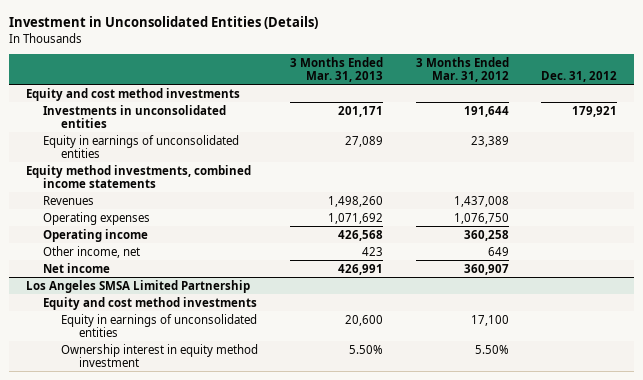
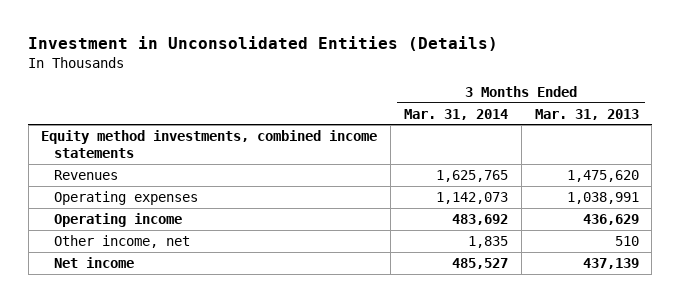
[415,56,509,83] 3 Months Ended Mar. 31, 2012 -> none
[541,71,618,83] Dec. 31, 2012 -> none
none -> [404,108,509,120] Mar. 31, 2014
[25,87,240,101] Equity and cost method investments -> none
[43,104,227,128] Investments in unconsolidated entities -> none
[43,134,240,158] Equity in earnings of unconsolidated entities -> none
[25,279,250,293] Los Angeles SMSA Limited Partnership -> none
[43,296,258,310] Equity and cost method investments -> none
[60,313,257,337] Equity in earnings of unconsolidated entities -> none
[60,343,258,367] Ownership interest in equity method investment -> none
[328,195,384,207] 1,498,260 -> [566,169,639,182] 1,475,620
[328,212,384,224] 1,071,692 -> [566,191,639,204] 1,038,991
[338,229,384,241] 426,568 -> [582,213,639,225] 436,629
[362,246,384,256] 423 -> [614,235,639,246] 510
[338,263,384,275] 426,991 -> [582,257,639,269] 437,139

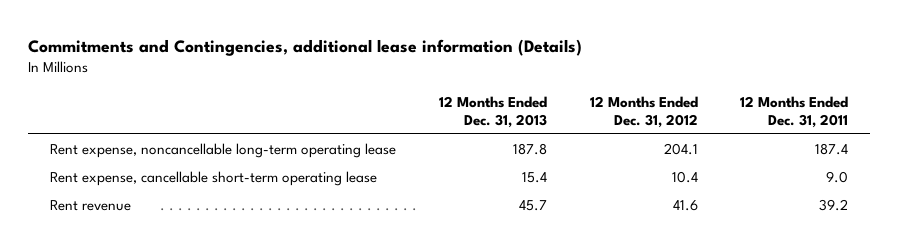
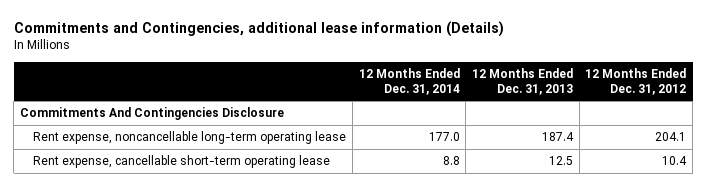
[740,95,849,128] 12 Months Ended Dec. 31, 2011 -> none
none -> [358,67,460,95] 12 Months Ended Dec. 31, 2014
[49,200,131,212] Rent revenue -> none
none -> [20,107,285,121] Commitments And Contingencies Disclosure
[512,143,547,156] 187.8 -> [541,132,574,142] 187.4
[521,172,547,184] 15.4 -> [548,156,573,166] 12.5

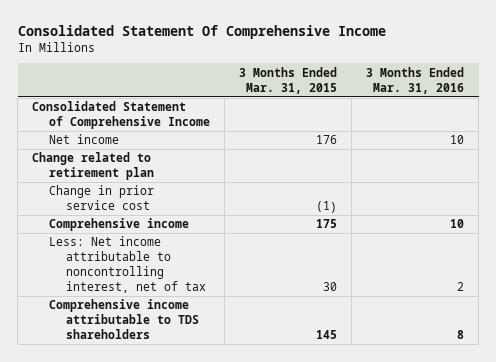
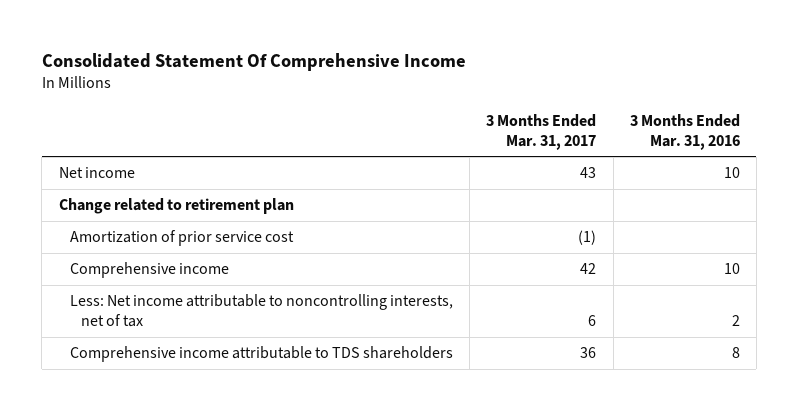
[239,66,338,94] 3 Months Ended Mar. 31, 2015 -> none
none -> [486,113,597,150] 3 Months Ended Mar. 31, 2017
[32,101,211,130] Consolidated Statement of Comprehensive Income -> none
[49,185,155,211] Change in prior service cost -> [69,230,294,247] Amortization of prior service cost
[49,236,207,294] Less: Net income attributable to noncontrolling interest, net of tax -> [69,294,453,328] Less: Net income attributable to noncontrolling interests, net of tax

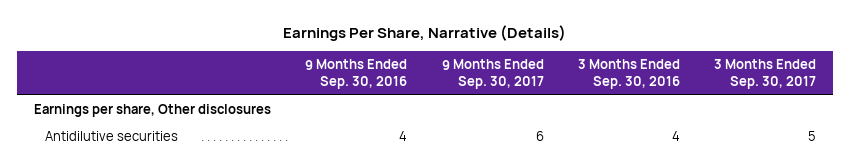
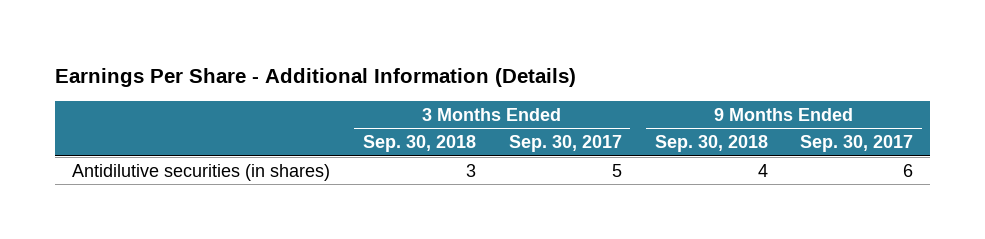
[283,24,567,41] Earnings Per Share, Narrative (Details) -> [55,68,577,88] Earnings Per Share - Additional Information (Details)
[305,59,408,90] 9 Months Ended Sep. 30, 2016 -> none
[577,59,680,90] 3 Months Ended Sep. 30, 2016 -> none
none -> [362,135,476,153] Sep. 30, 2018
none -> [654,135,768,153] Sep. 30, 2018
[34,104,272,118] Earnings per share, Other disclosures -> none
[44,131,178,142] Antidilutive securities -> [71,163,330,181] Antidilutive securities (in shares)

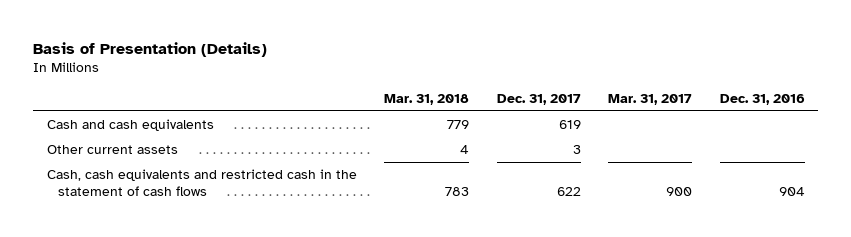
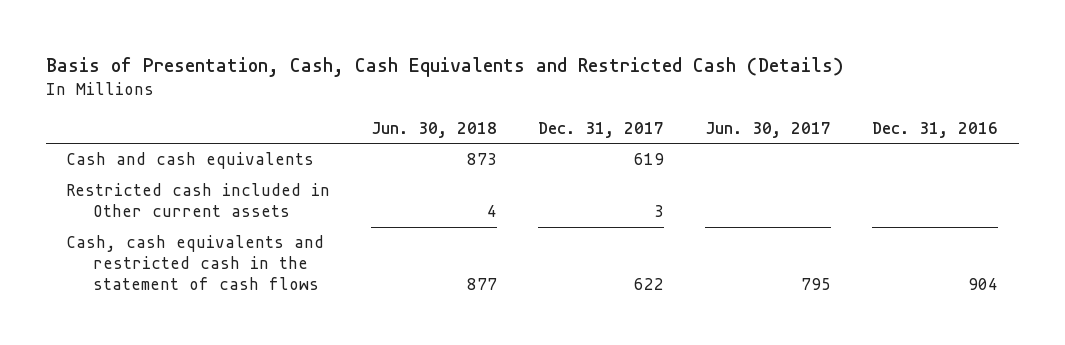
[32,41,267,57] Basis of Presentation (Details) -> [45,57,844,78] Basis of Presentation, Cash, Cash Equivalents and Restricted Cash (Details)
[384,93,470,105] Mar. 31, 2018 -> none
[608,93,693,105] Mar. 31, 2017 -> none
none -> [371,121,498,138] Jun. 30, 2018
none -> [705,121,832,138] Jun. 30, 2017
[46,145,178,155] Other current assets -> [66,183,331,218] Restricted cash included in Other current assets

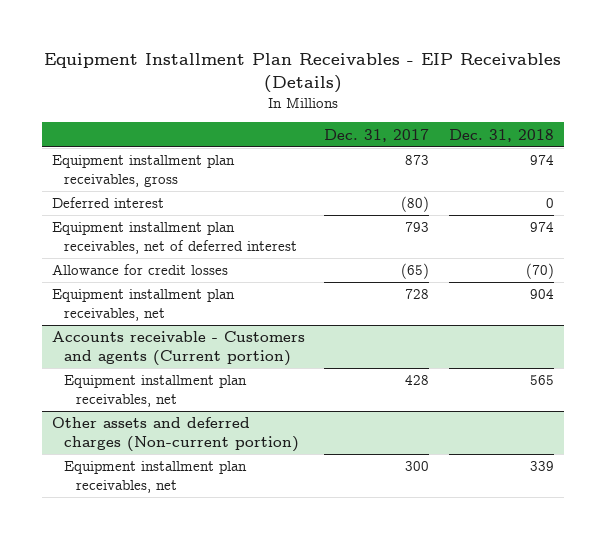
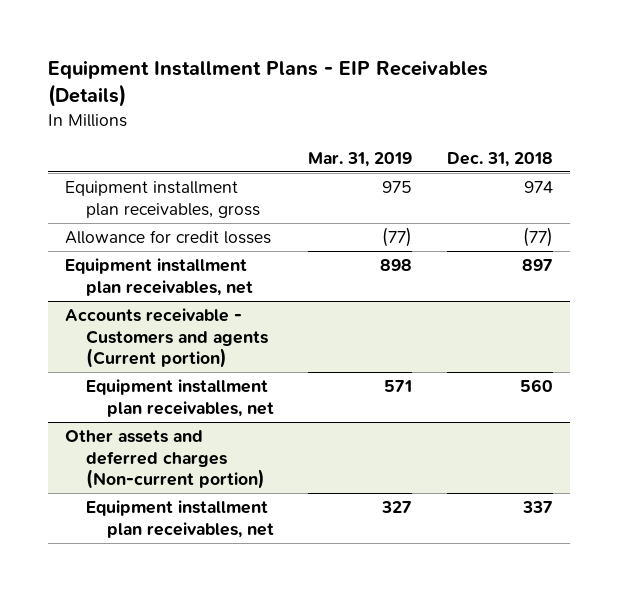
[43,52,561,93] Equipment Installment Plan Receivables - EIP Receivables (Details) -> [47,60,488,108] Equipment Installment Plans - EIP Receivables (Details)
[324,128,430,142] Dec. 31, 2017 -> none
none -> [308,151,413,167] Mar. 31, 2019
[51,197,164,209] Deferred interest -> none
[51,222,297,255] Equipment installment plan receivables, net of deferred interest -> none
[526,263,555,280] (70) -> [522,227,553,248] (77)
[530,289,555,300] 904 -> [521,259,553,272] 897
[530,375,555,386] 565 -> [519,379,553,393] 560
[530,461,555,472] 339 -> [521,501,553,514] 337

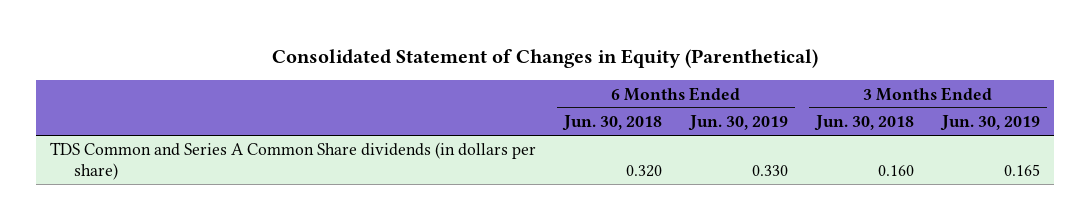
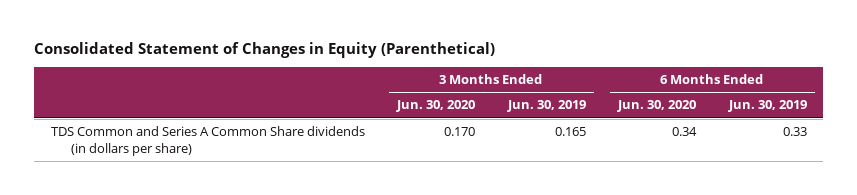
[561,115,662,132] Jun. 30, 2018 -> none
[814,115,915,132] Jun. 30, 2018 -> none
none -> [396,100,476,113] Jun. 30, 2020
none -> [617,100,697,113] Jun. 30, 2020
[752,164,789,176] 0.330 -> [782,127,807,137] 0.33

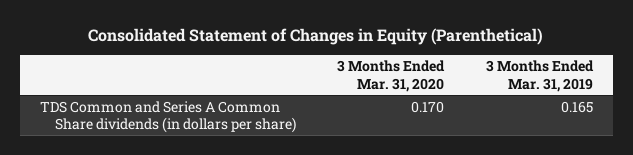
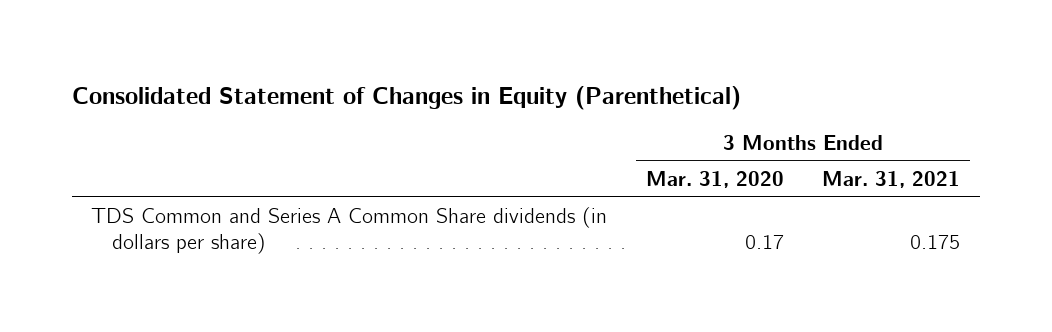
[485,60,594,92] 3 Months Ended Mar. 31, 2019 -> none
none -> [822,170,961,188] Mar. 31, 2021
[411,100,445,113] 0.170 -> [744,234,784,249] 0.17

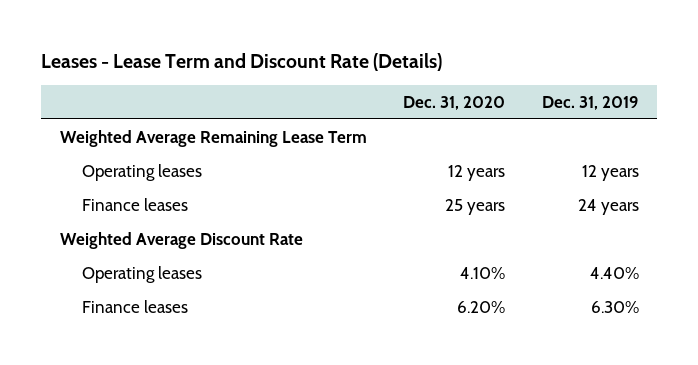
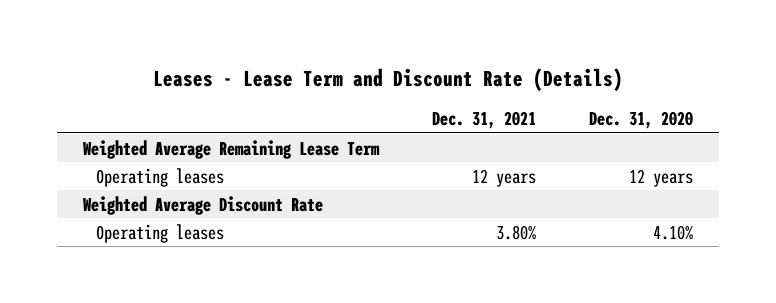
[541,95,639,110] Dec. 31, 2019 -> none
none -> [432,111,537,130] Dec. 31, 2021
[82,198,189,212] Finance leases -> none
[82,300,189,314] Finance leases -> none

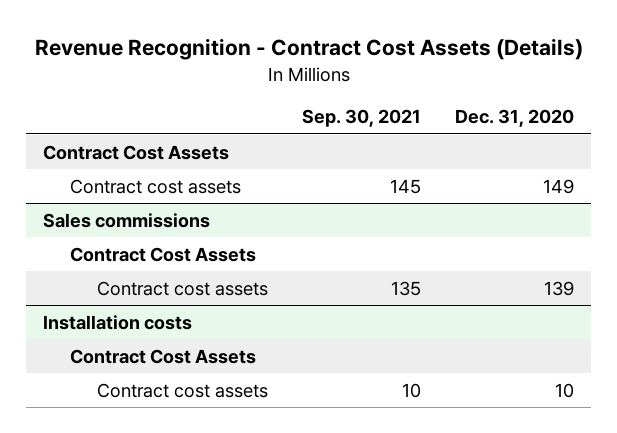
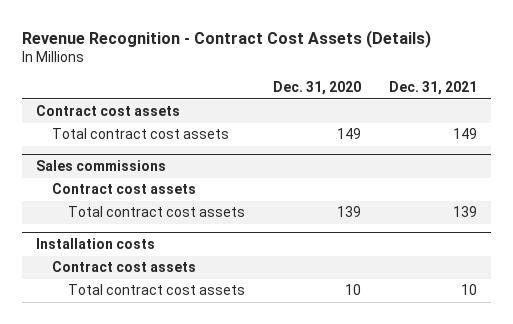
[302,109,422,128] Sep. 30, 2021 -> none
none -> [389,81,478,96] Dec. 31, 2021
[43,144,230,160] Contract Cost Assets -> [36,105,181,117] Contract cost assets
[70,178,242,194] Contract cost assets -> [52,128,230,140] Total contract cost assets
[70,246,257,262] Contract Cost Assets -> [52,183,197,195] Contract cost assets
[97,280,269,296] Contract cost assets -> [67,206,245,218] Total contract cost assets
[70,348,257,364] Contract Cost Assets -> [52,261,197,273] Contract cost assets
[97,382,269,398] Contract cost assets -> [67,284,245,296] Total contract cost assets

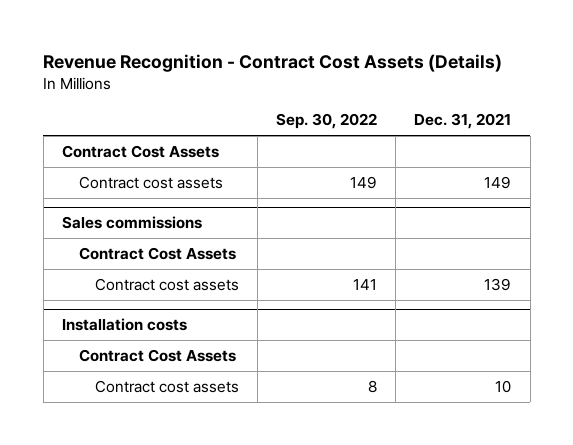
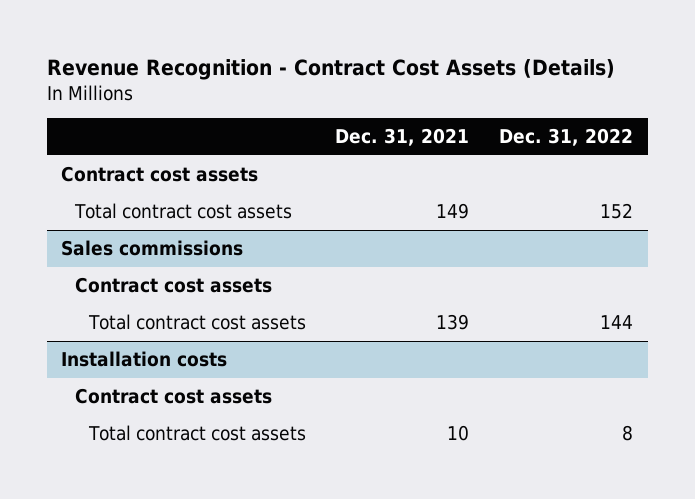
[276,113,378,130] Sep. 30, 2022 -> none
none -> [499,127,634,146] Dec. 31, 2022
[61,145,219,159] Contract Cost Assets -> [61,166,259,183] Contract cost assets
[78,176,223,190] Contract cost assets -> [74,203,293,220] Total contract cost assets
[78,247,236,261] Contract Cost Assets -> [75,277,273,294] Contract cost assets
[95,278,240,292] Contract cost assets -> [87,314,306,331] Total contract cost assets
[78,349,236,363] Contract Cost Assets -> [75,388,273,405] Contract cost assets
[95,380,240,394] Contract cost assets -> [87,425,306,442] Total contract cost assets

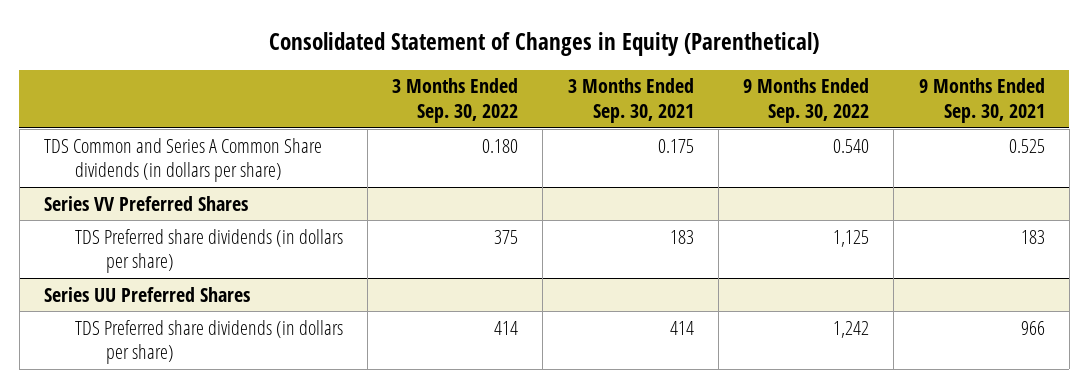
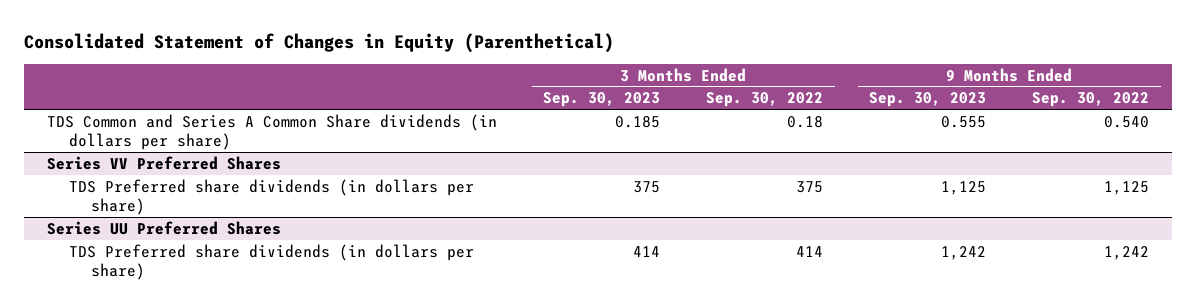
[567,78,694,124] 3 Months Ended Sep. 30, 2021 -> none
[918,78,1045,124] 9 Months Ended Sep. 30, 2021 -> none
none -> [543,92,661,108] Sep. 30, 2023
none -> [869,92,987,108] Sep. 30, 2023
[482,138,519,153] 0.180 -> [787,115,824,128] 0.18

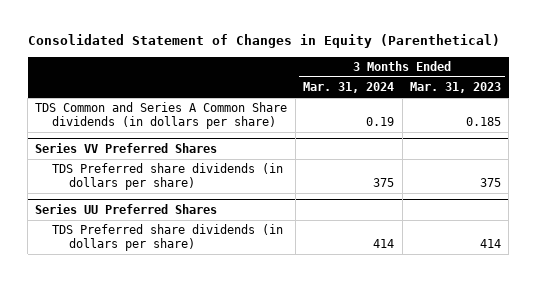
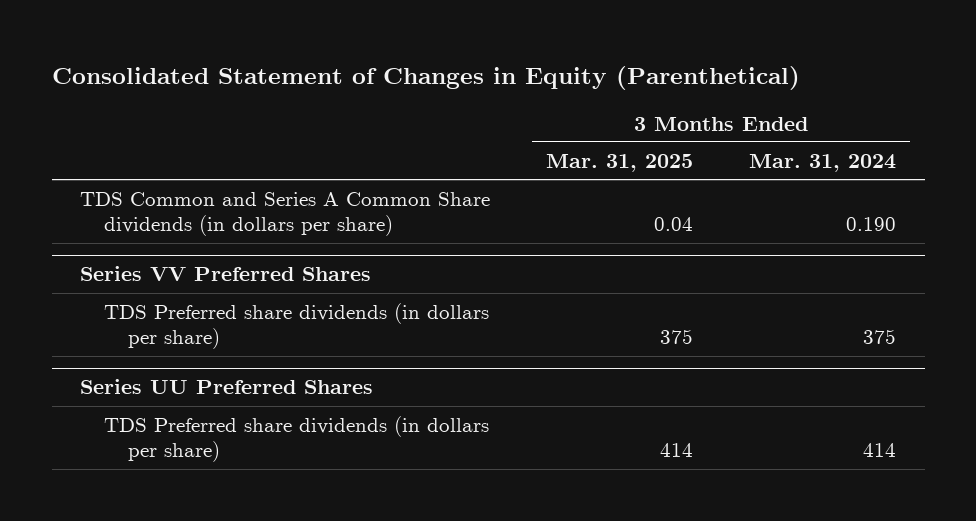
[409,82,501,94] Mar. 31, 2023 -> none
none -> [546,153,694,172] Mar. 31, 2025
[366,117,395,127] 0.19 -> [846,217,897,232] 0.190

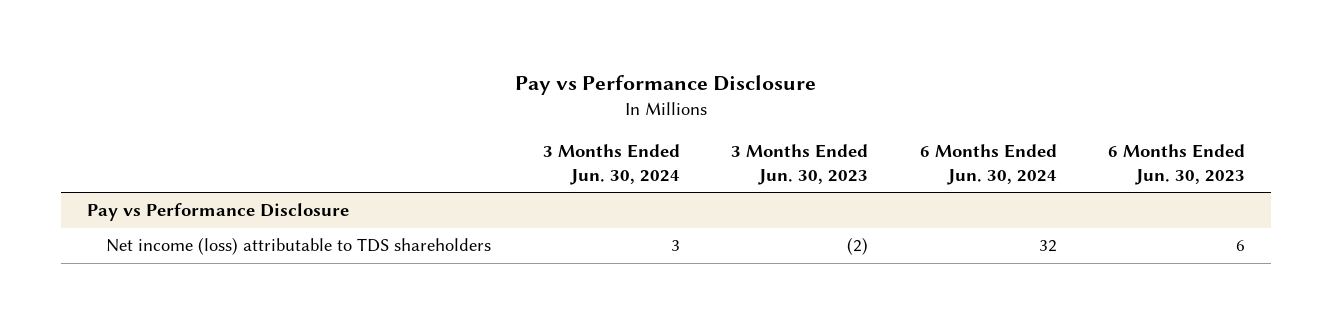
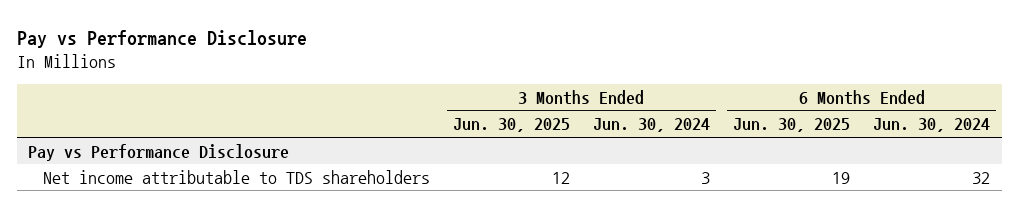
[731,143,869,186] 3 Months Ended Jun. 30, 2023 -> none
[1108,143,1246,186] 6 Months Ended Jun. 30, 2023 -> none
none -> [452,118,570,133] Jun. 30, 2025
none -> [732,118,850,133] Jun. 30, 2025
[106,237,492,256] Net income (loss) attributable to TDS shareholders -> [42,169,430,184] Net income attributable to TDS shareholders

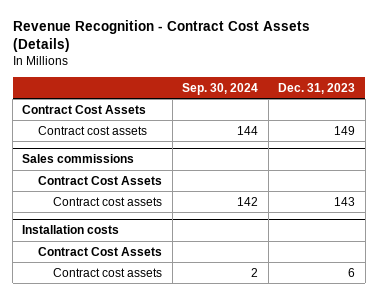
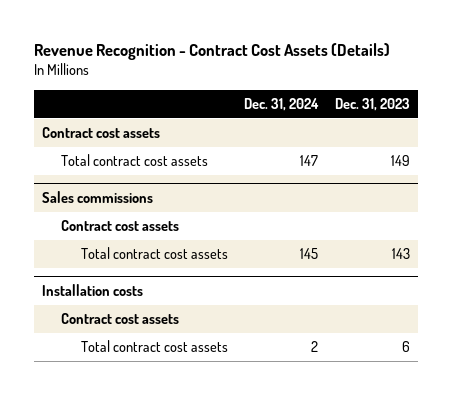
[182,82,259,95] Sep. 30, 2024 -> none
none -> [244,97,320,111] Dec. 31, 2024
[22,104,147,114] Contract Cost Assets -> [42,127,161,139] Contract cost assets
[37,125,147,135] Contract cost assets -> [61,154,209,167] Total contract cost assets
[37,175,162,185] Contract Cost Assets -> [61,220,180,232] Contract cost assets
[53,196,163,206] Contract cost assets -> [80,247,228,260] Total contract cost assets
[37,246,162,256] Contract Cost Assets -> [61,313,180,325] Contract cost assets
[53,267,163,277] Contract cost assets -> [80,340,228,353] Total contract cost assets

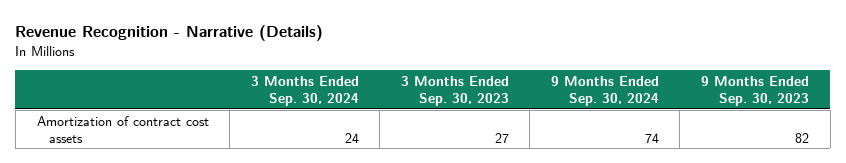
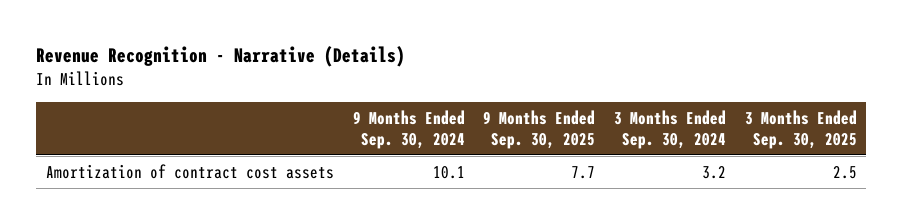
[400,76,509,107] 3 Months Ended Sep. 30, 2023 -> none
[701,76,810,107] 9 Months Ended Sep. 30, 2023 -> none
none -> [483,109,596,149] 9 Months Ended Sep. 30, 2025
none -> [744,109,857,149] 3 Months Ended Sep. 30, 2025
[344,132,359,143] 24 -> [702,165,727,179] 3.2
[644,132,659,143] 74 -> [432,165,465,179] 10.1

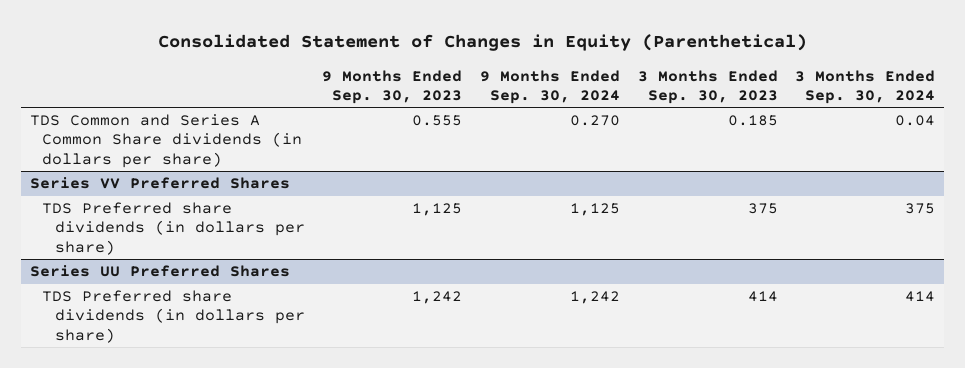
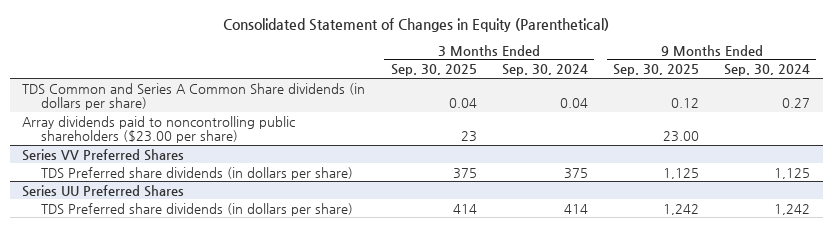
[322,69,463,104] 9 Months Ended Sep. 30, 2023 -> none
[637,69,778,104] 3 Months Ended Sep. 30, 2023 -> none
none -> [390,64,477,77] Sep. 30, 2025
none -> [612,64,699,77] Sep. 30, 2025
[570,115,621,127] 0.270 -> [782,98,811,109] 0.27
none -> [22,115,296,144] Array dividends paid to noncontrolling public shareholders ($23.00 per share)

